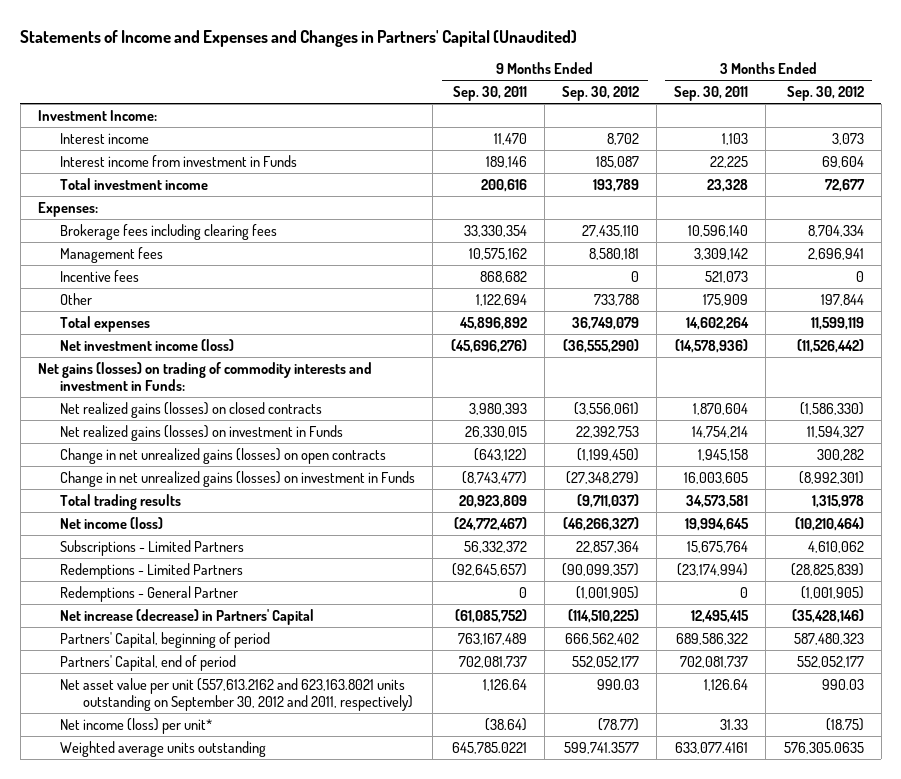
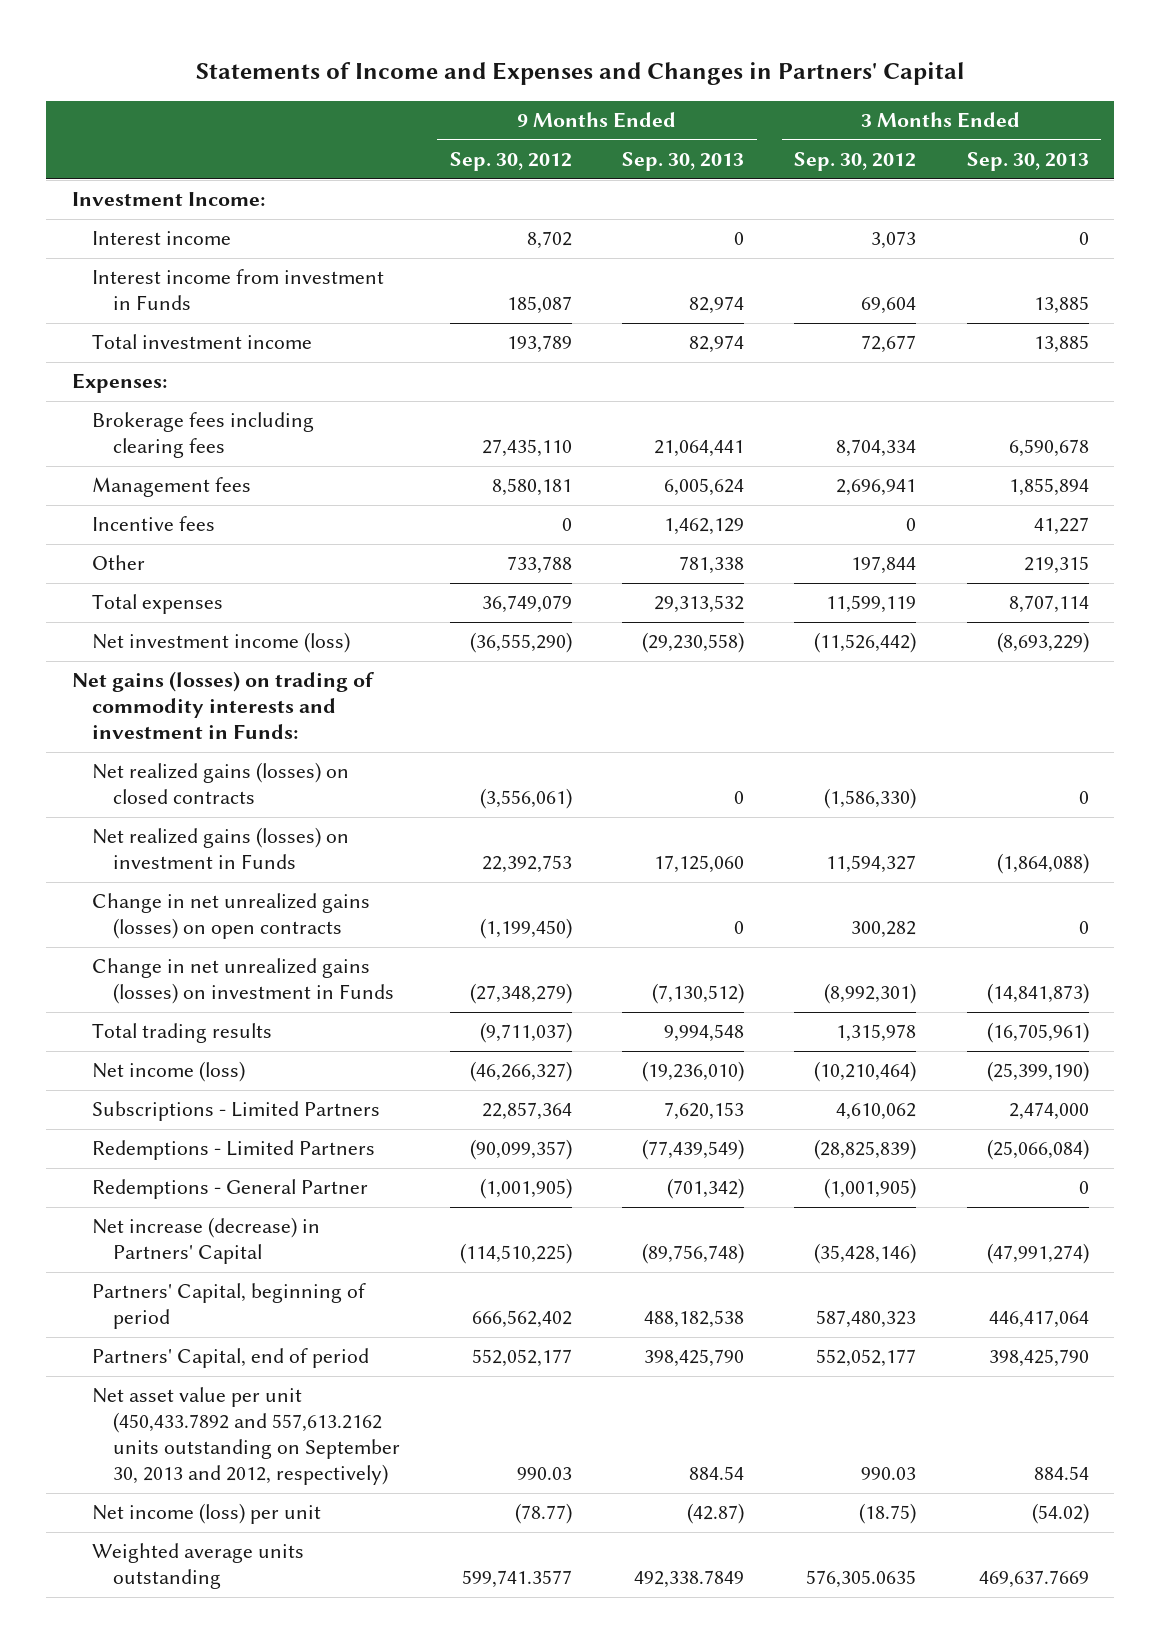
[20,29,578,47] Statements of Income and Expenses and Changes in Partners' Capital (Unaudited) -> [196,62,965,86] Statements of Income and Expenses and Changes in Partners' Capital
[452,86,527,102] Sep. 30, 2011 -> none
[674,86,749,102] Sep. 30, 2011 -> none
none -> [622,152,745,172] Sep. 30, 2013
none -> [966,152,1089,172] Sep. 30, 2013
[60,677,413,712] Net asset value per unit (557,613.2162 and 623,163.8021 units outstanding on September 30, 2012 and 2011, respectively) -> [92,1387,400,1485] Net asset value per unit (450,433.7892 and 557,613.2162 units outstanding on September 30, 2013 and 2012, respectively)
[60,717,213,734] Net income (loss) per unit* -> [92,1503,322,1525] Net income (loss) per unit

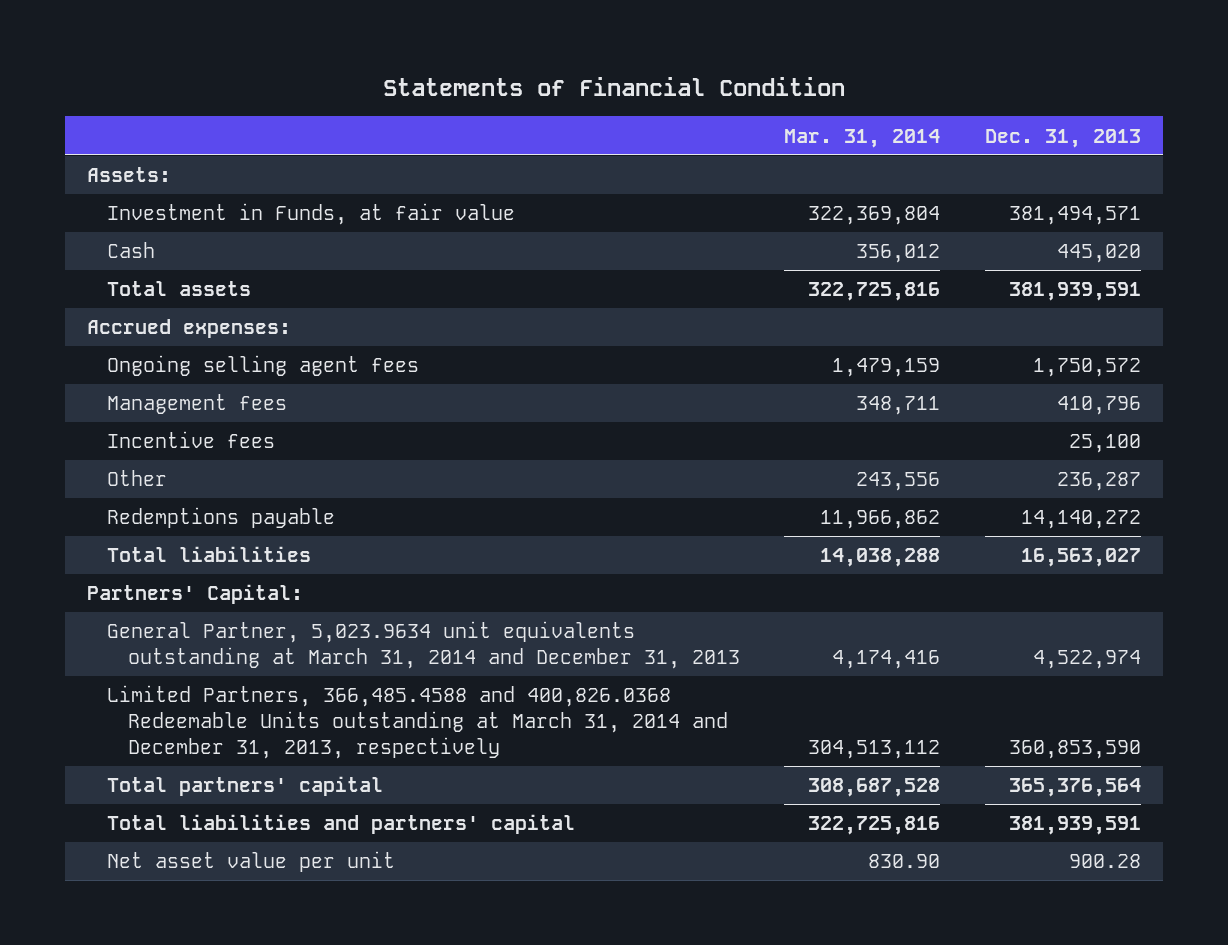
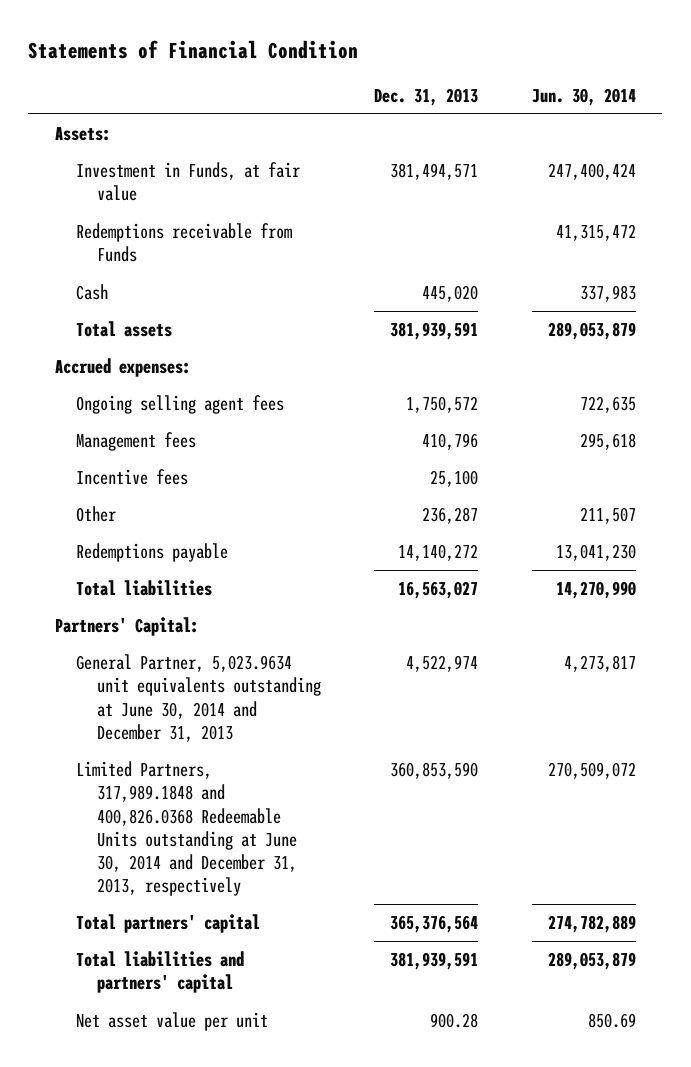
[784,128,941,148] Mar. 31, 2014 -> none
none -> [531,87,636,106] Jun. 30, 2014
none -> [76,223,293,263] Redemptions receivable from Funds
[107,621,740,669] General Partner, 5,023.9634 unit equivalents outstanding at March 31, 2014 and December 31, 2013 -> [76,654,322,742] General Partner, 5,023.9634 unit equivalents outstanding at June 30, 2014 and December 31, 2013
[107,685,728,759] Limited Partners, 366,485.4588 and 400,826.0368 Redeemable Units outstanding at March 31, 2014 and December 31, 2013, respectively -> [76,761,298,897] Limited Partners, 317,989.1848 and 400,826.0368 Redeemable Units outstanding at June 30, 2014 and December 31, 2013, respectively

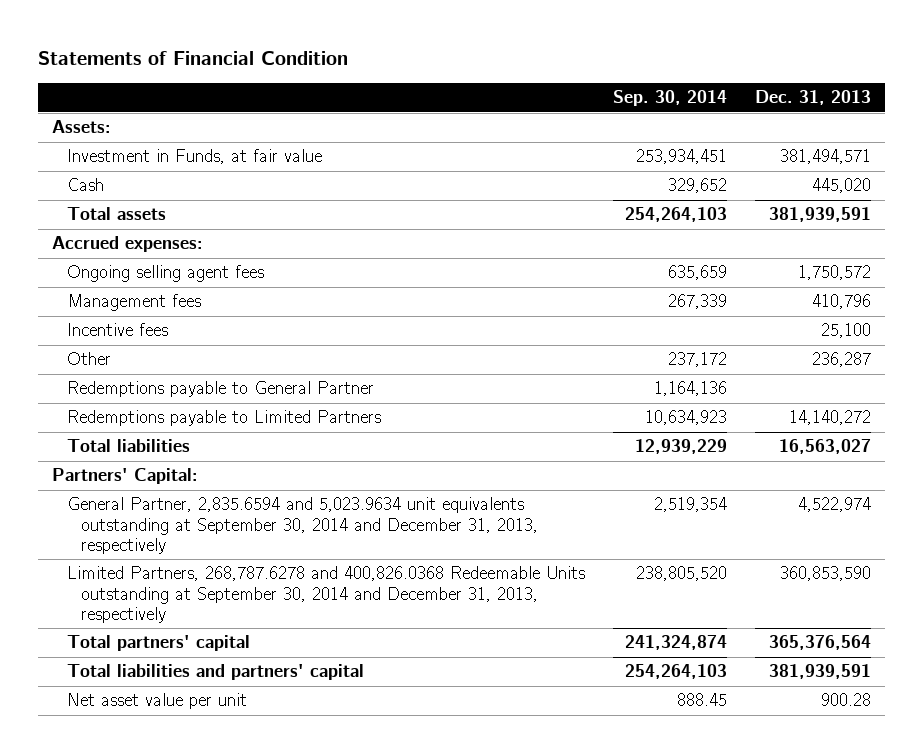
[531,87,636,106] Jun. 30, 2014 -> none
none -> [612,90,727,107] Sep. 30, 2014
[76,223,293,263] Redemptions receivable from Funds -> none
none -> [66,381,374,398] Redemptions payable to General Partner
[76,543,229,563] Redemptions payable -> [66,410,381,427] Redemptions payable to Limited Partners
[76,654,322,742] General Partner, 5,023.9634 unit equivalents outstanding at June 30, 2014 and December 31, 2013 -> [66,497,539,554] General Partner, 2,835.6594 and 5,023.9634 unit equivalents outstanding at September 30, 2014 and December 31, 2013, respectively
[76,761,298,897] Limited Partners, 317,989.1848 and 400,826.0368 Redeemable Units outstanding at June 30, 2014 and December 31, 2013, respectively -> [66,566,585,623] Limited Partners, 268,787.6278 and 400,826.0368 Redeemable Units outstanding at September 30, 2014 and December 31, 2013, respectively

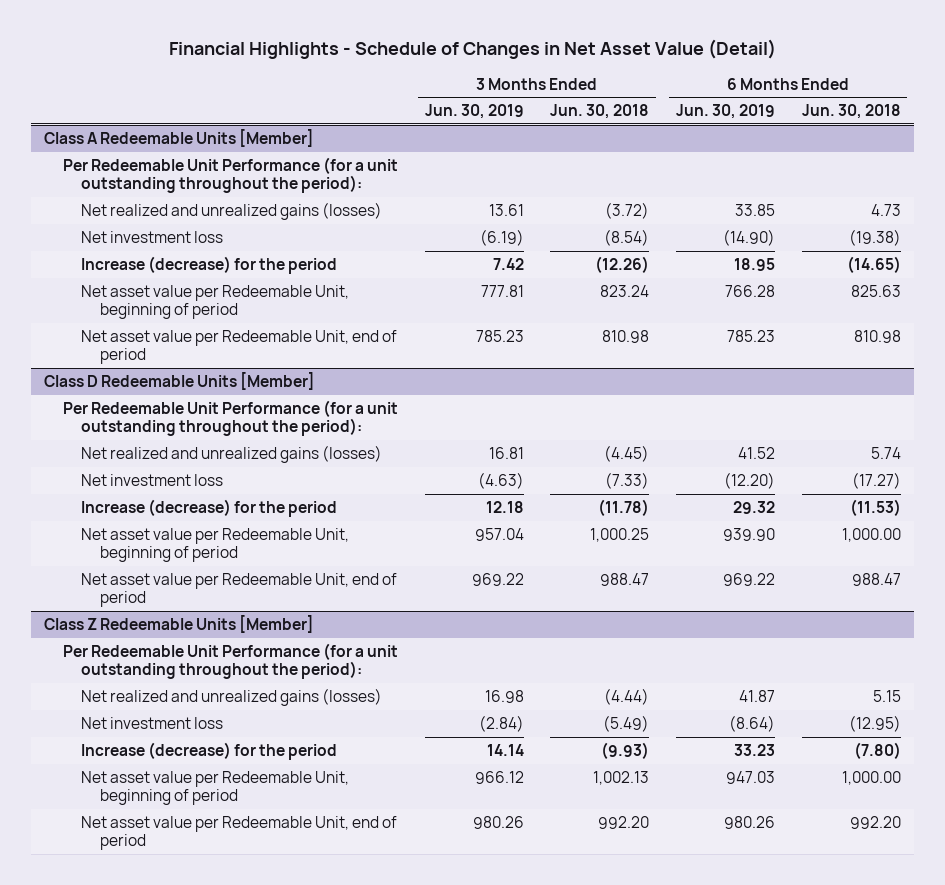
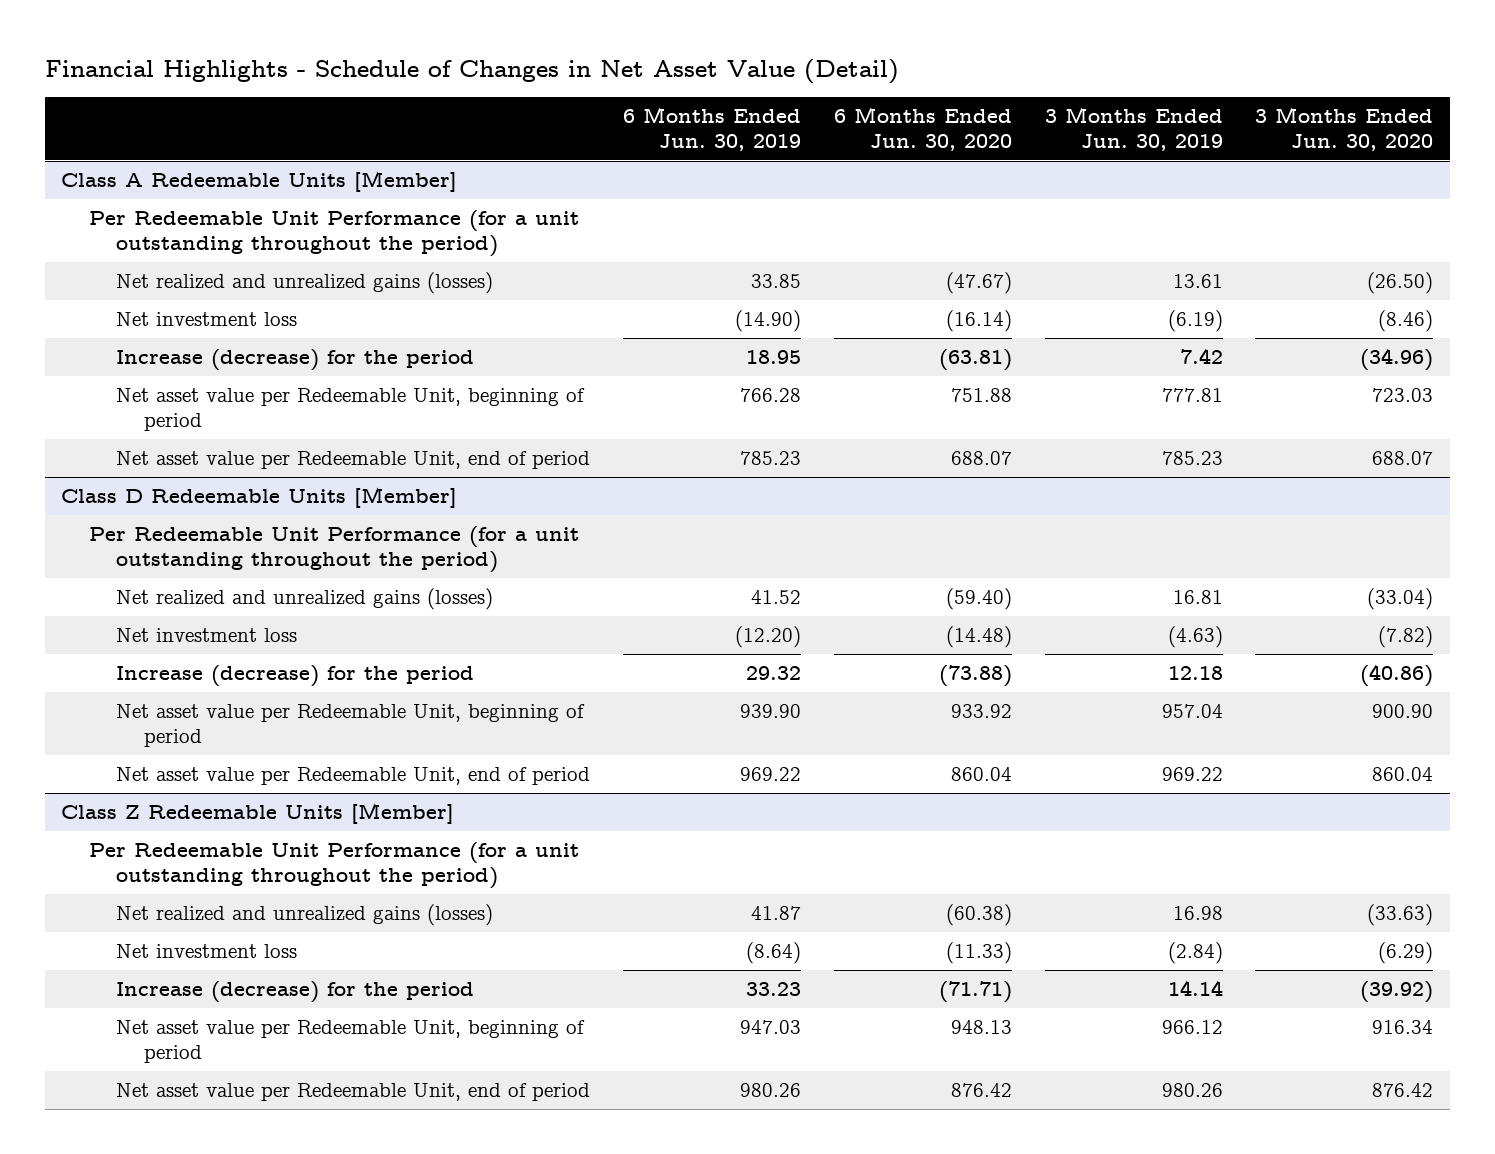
[550,104,650,120] Jun. 30, 2018 -> none
[801,104,901,120] Jun. 30, 2018 -> none
none -> [833,106,1012,151] 6 Months Ended Jun. 30, 2020
none -> [1255,106,1434,151] 3 Months Ended Jun. 30, 2020
[62,156,398,194] Per Redeemable Unit Performance (for a unit outstanding throughout the period): -> [88,209,579,258] Per Redeemable Unit Performance (for a unit outstanding throughout the period)
[62,399,398,437] Per Redeemable Unit Performance (for a unit outstanding throughout the period): -> [88,525,579,574] Per Redeemable Unit Performance (for a unit outstanding throughout the period)
[62,642,398,680] Per Redeemable Unit Performance (for a unit outstanding throughout the period): -> [88,841,579,890] Per Redeemable Unit Performance (for a unit outstanding throughout the period)

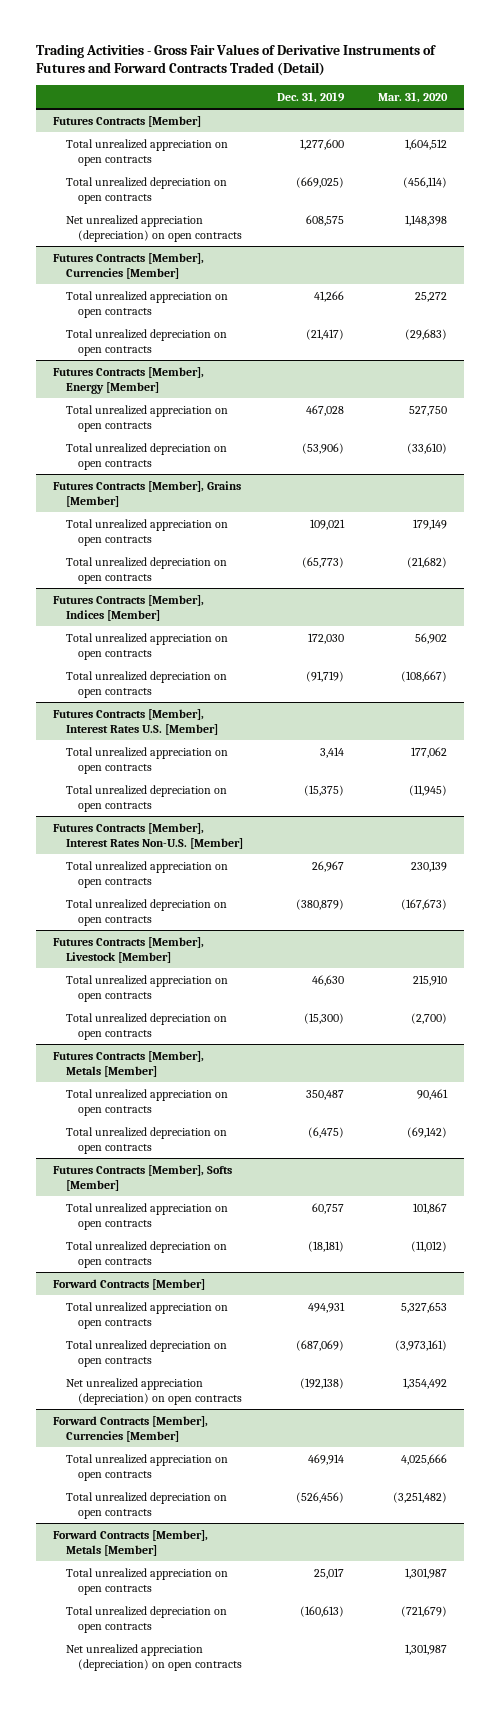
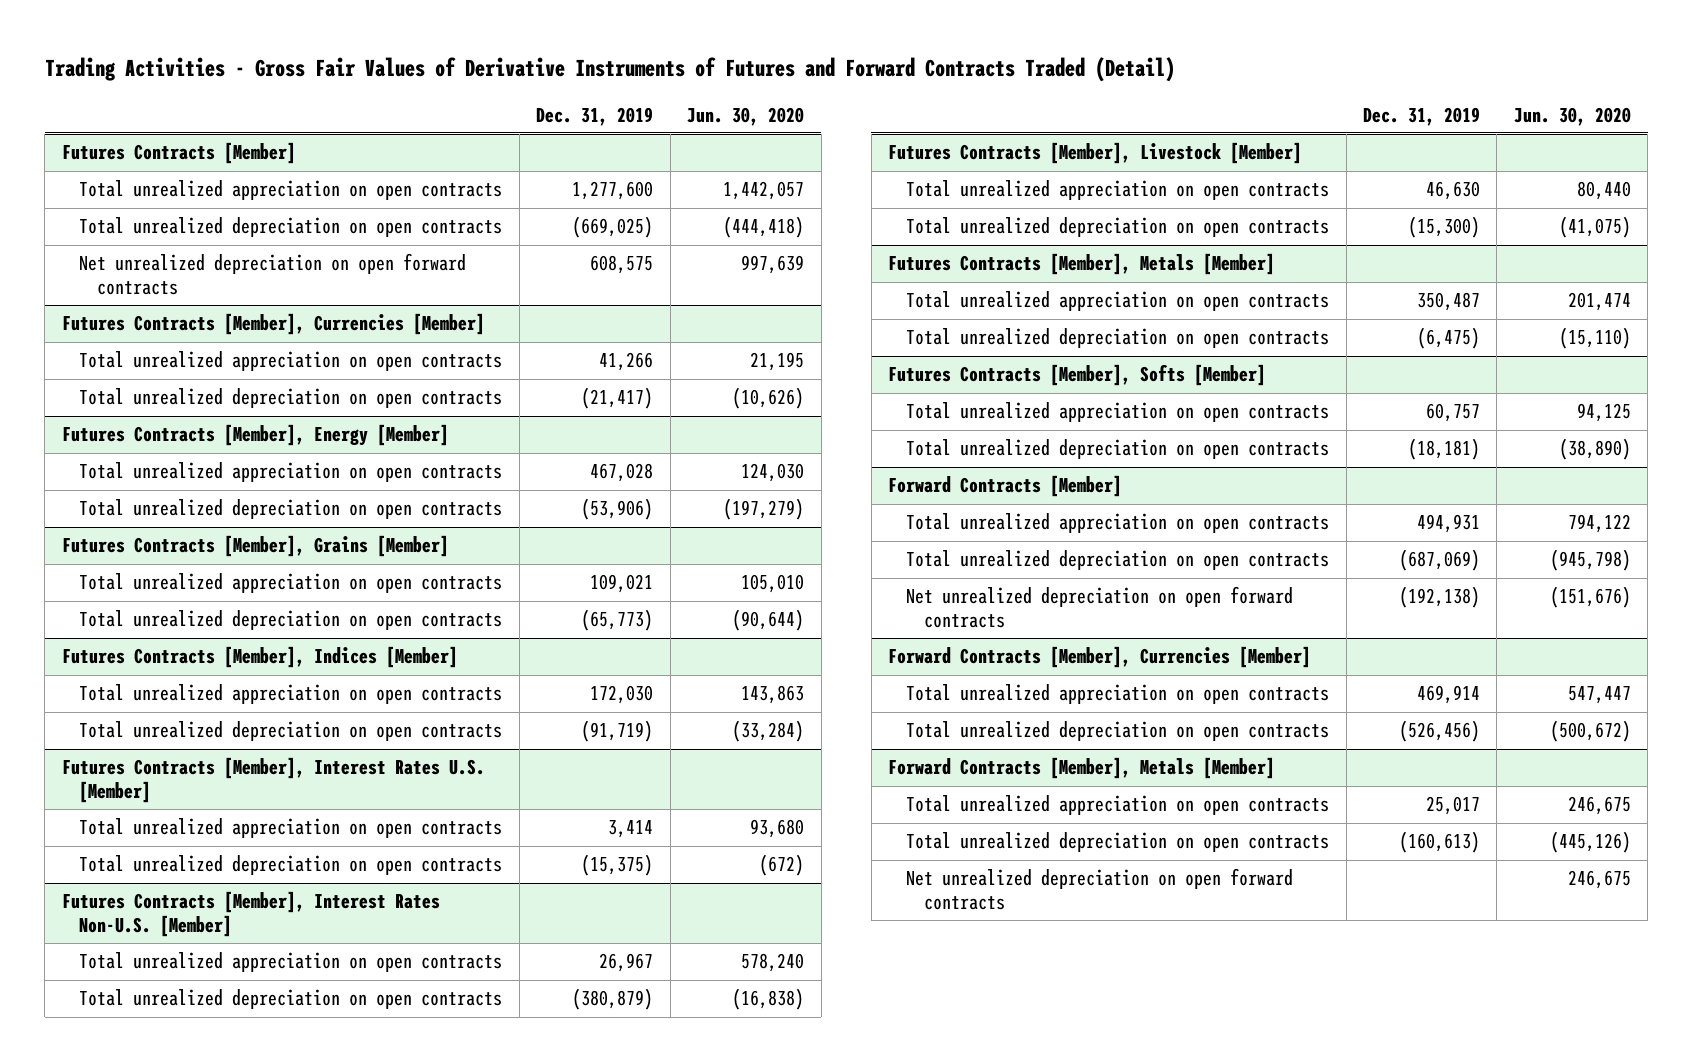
[378,91,449,103] Mar. 31, 2020 -> none
none -> [687,106,805,126] Jun. 30, 2020
[65,214,243,242] Net unrealized appreciation (depreciation) on open contracts -> [79,253,467,296] Net unrealized depreciation on open forward contracts
[65,1377,243,1405] Net unrealized appreciation (depreciation) on open contracts -> [906,586,1294,629] Net unrealized depreciation on open forward contracts
[65,1643,243,1671] Net unrealized appreciation (depreciation) on open contracts -> [906,868,1294,911] Net unrealized depreciation on open forward contracts

